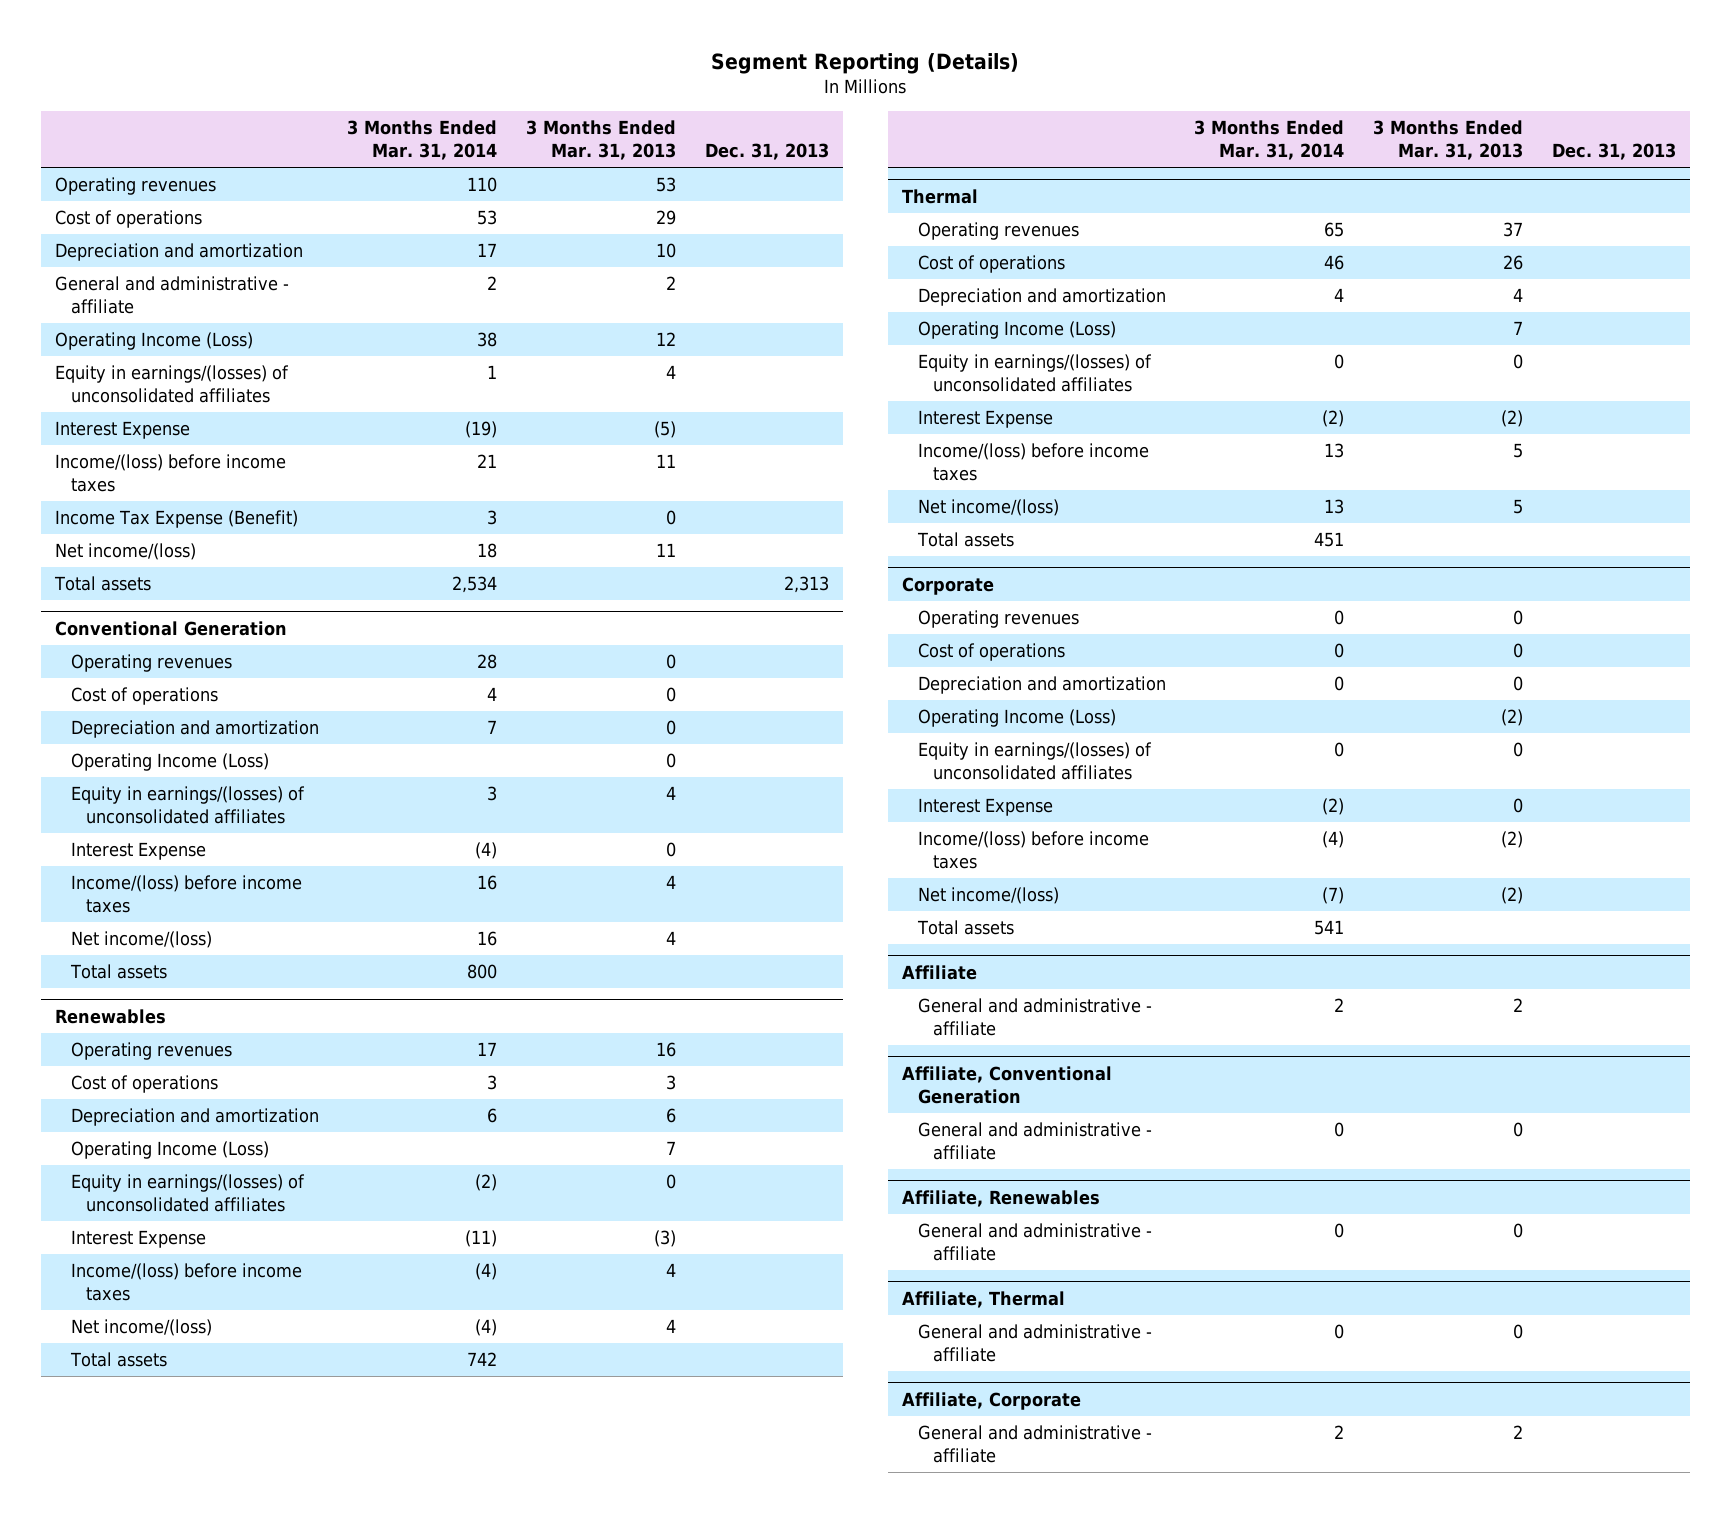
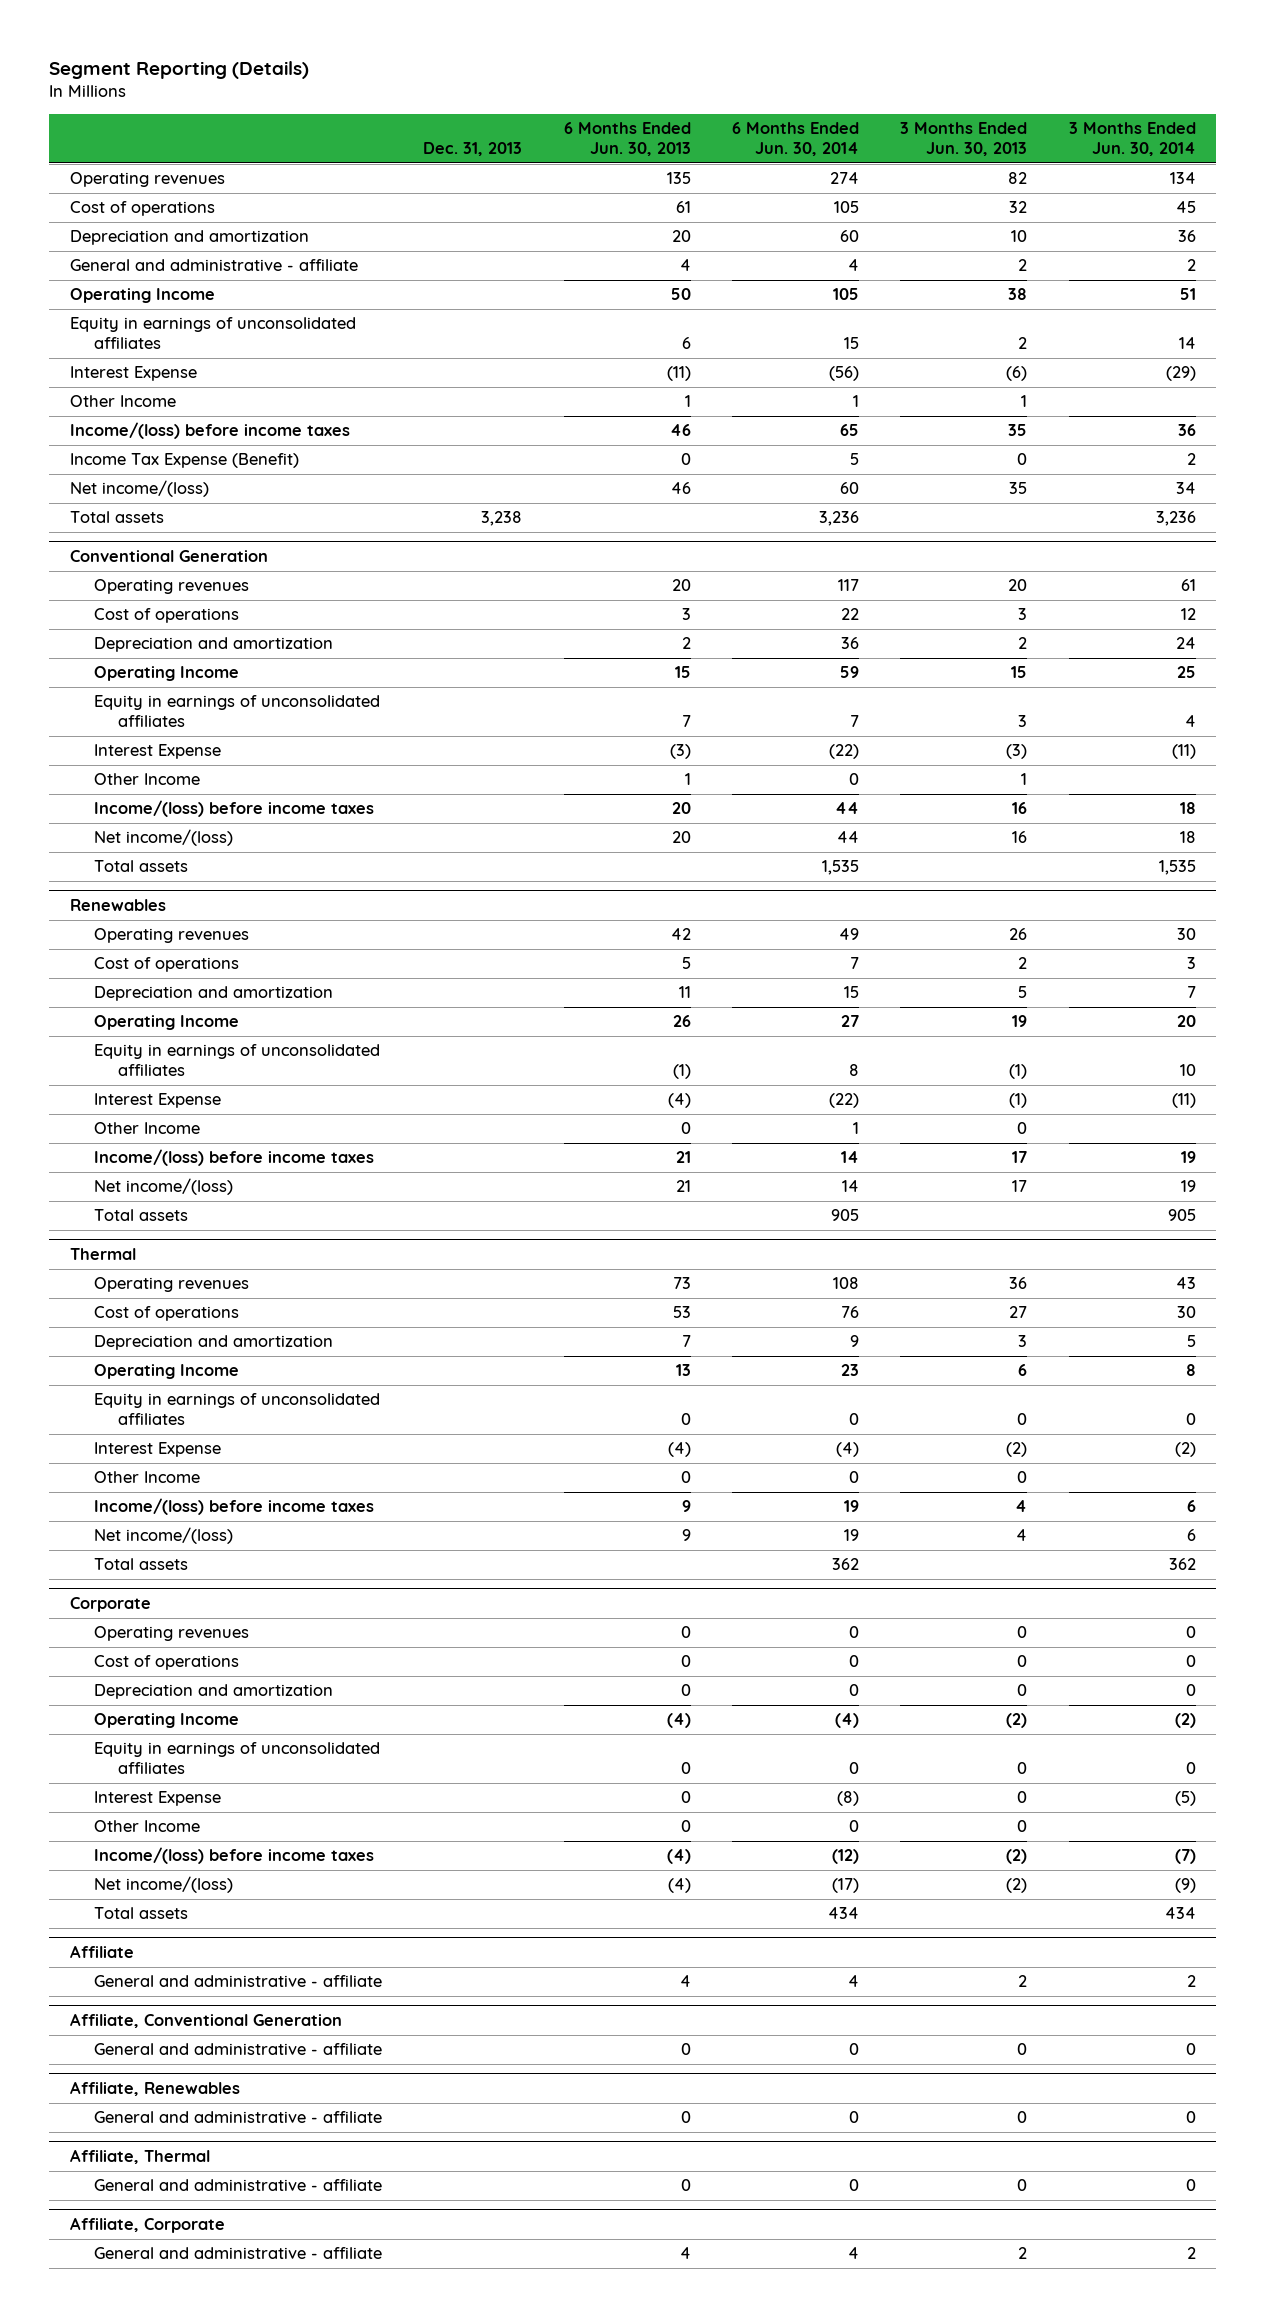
[347,120,498,161] 3 Months Ended Mar. 31, 2014 -> none
[526,120,677,161] 3 Months Ended Mar. 31, 2013 -> none
none -> [563,122,691,157] 6 Months Ended Jun. 30, 2013
none -> [731,122,859,157] 6 Months Ended Jun. 30, 2014
none -> [900,122,1028,157] 3 Months Ended Jun. 30, 2013
none -> [1068,122,1196,157] 3 Months Ended Jun. 30, 2014
[55,331,254,350] Operating Income (Loss) -> [69,288,215,304] Operating Income
[55,364,290,404] Equity in earnings/(losses) of unconsolidated affiliates -> [69,317,356,350] Equity in earnings of unconsolidated affiliates
none -> [69,395,176,408] Other Income
[783,575,829,593] 2,313 -> [481,511,523,527] 3,238
[70,752,269,771] Operating Income (Loss) -> [93,666,239,682] Operating Income
[70,785,305,825] Equity in earnings/(losses) of unconsolidated affiliates -> [93,695,380,728] Equity in earnings of unconsolidated affiliates
none -> [93,773,200,786] Other Income
[70,1140,269,1159] Operating Income (Loss) -> [93,1015,239,1031] Operating Income
[70,1173,305,1213] Equity in earnings/(losses) of unconsolidated affiliates -> [93,1044,380,1077] Equity in earnings of unconsolidated affiliates
none -> [93,1122,200,1135] Other Income
[917,320,1116,339] Operating Income (Loss) -> [93,1364,239,1380] Operating Income
[917,353,1152,393] Equity in earnings/(losses) of unconsolidated affiliates -> [93,1393,380,1426] Equity in earnings of unconsolidated affiliates
none -> [93,1471,200,1484] Other Income
[917,708,1116,727] Operating Income (Loss) -> [93,1713,239,1729] Operating Income
[917,741,1152,781] Equity in earnings/(losses) of unconsolidated affiliates -> [93,1742,380,1775] Equity in earnings of unconsolidated affiliates
none -> [93,1820,200,1833] Other Income

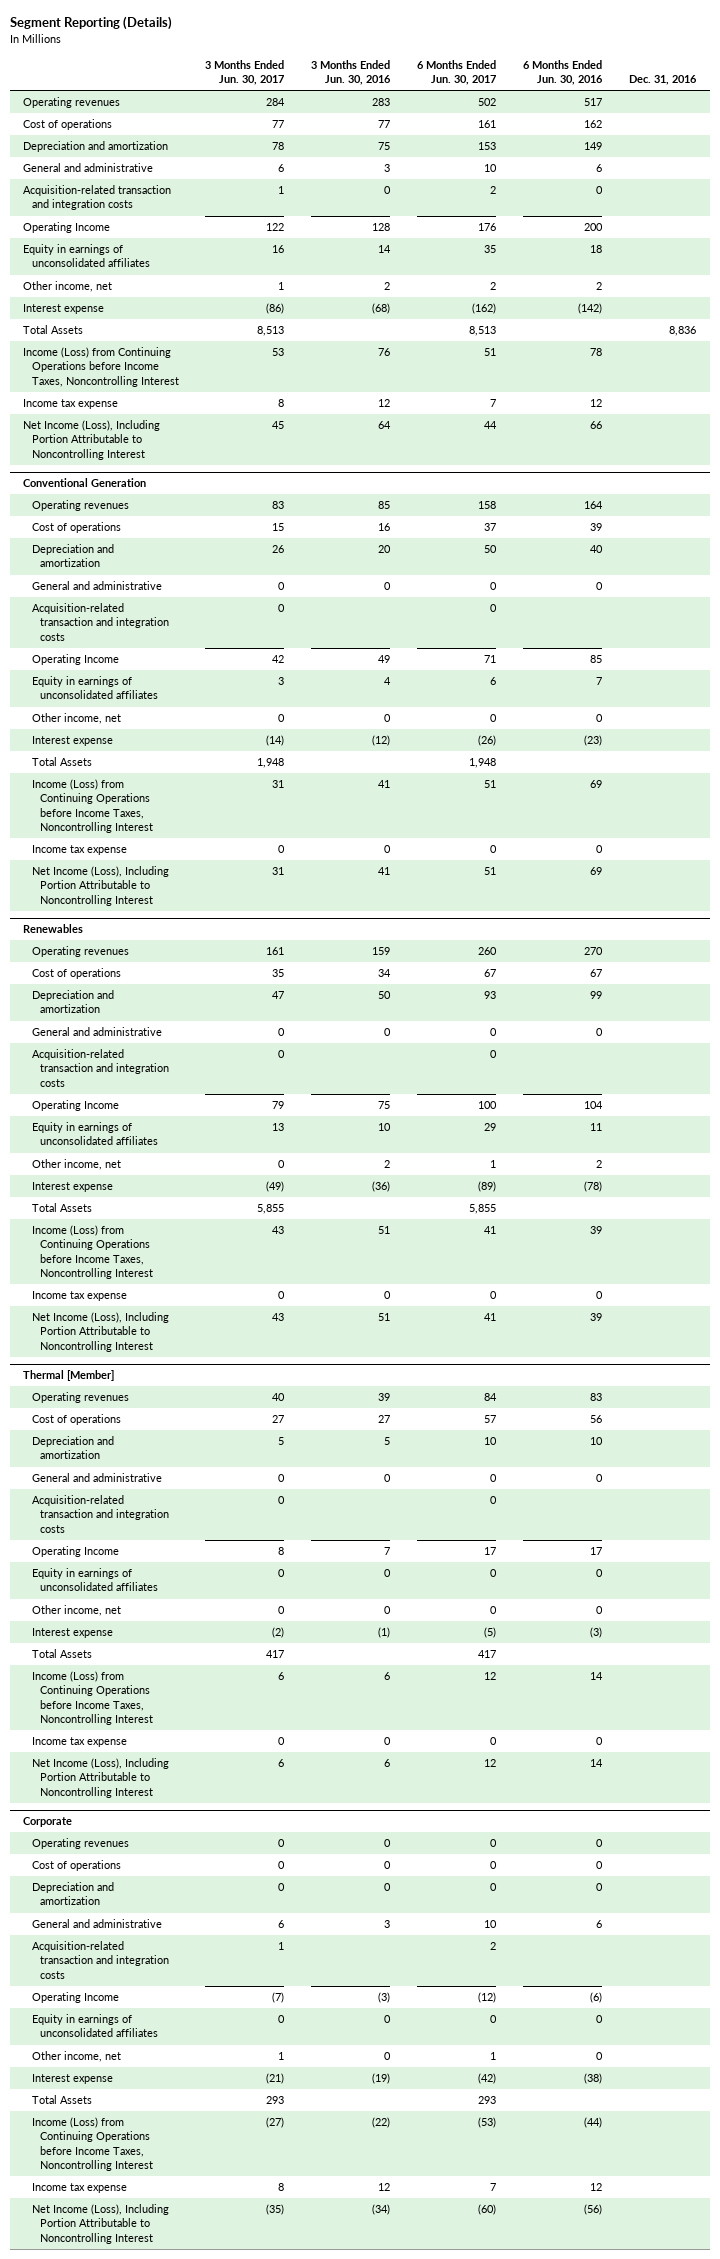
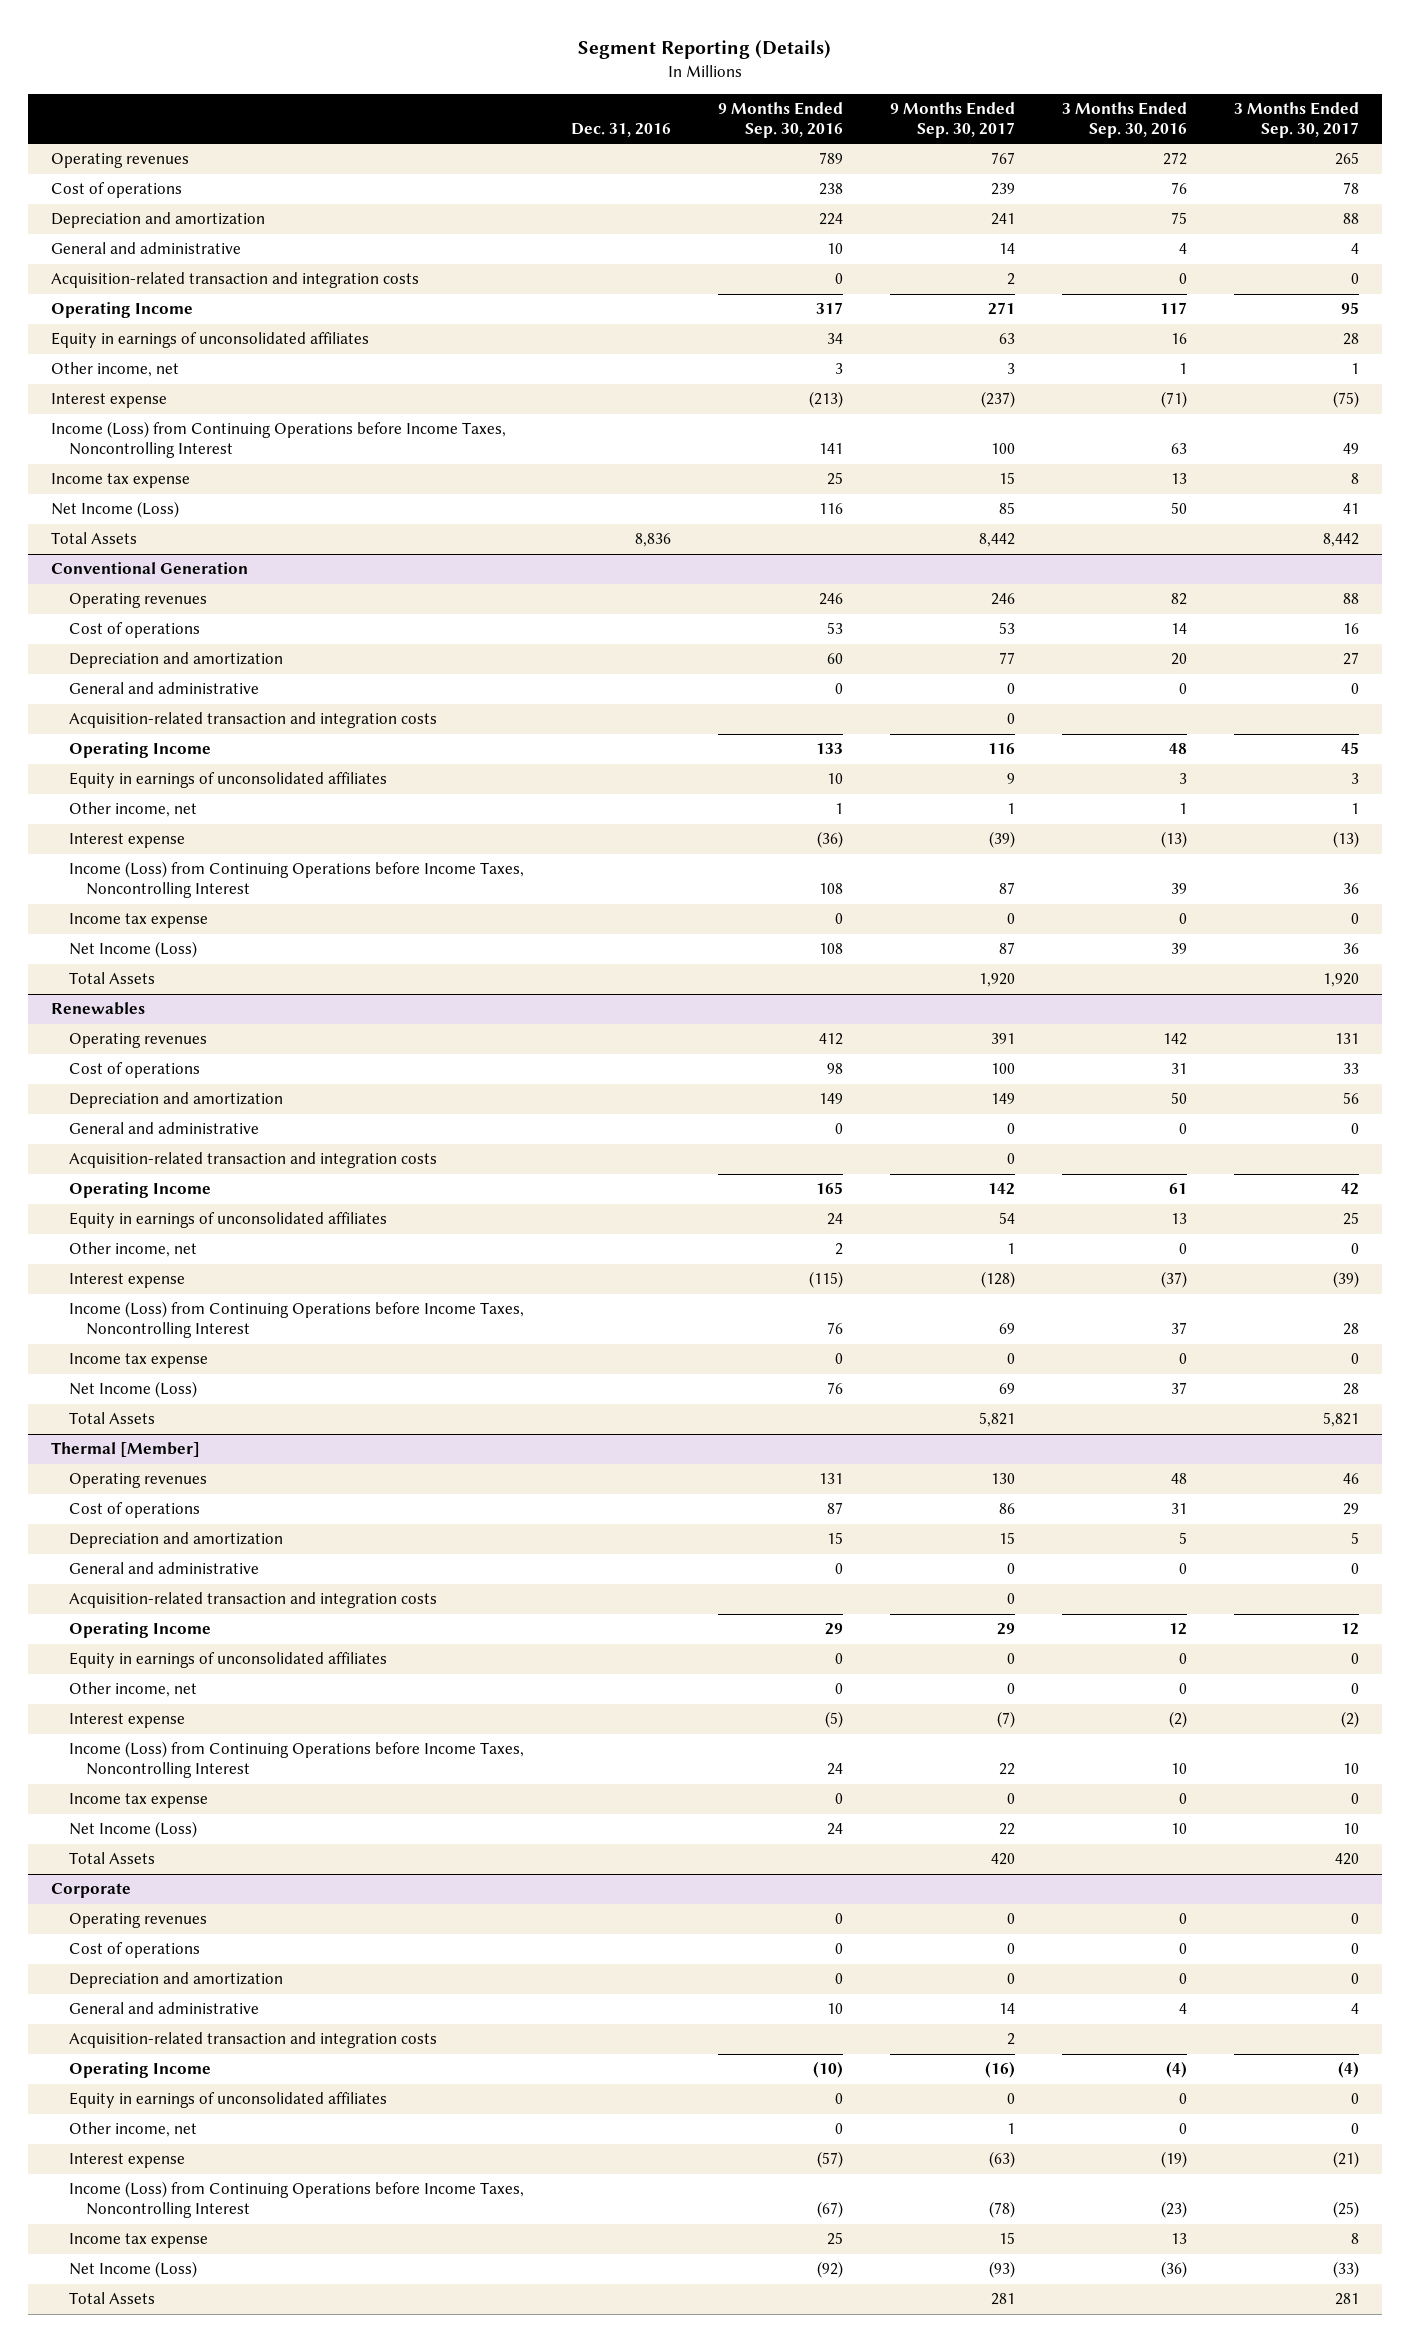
[205,60,285,86] 3 Months Ended Jun. 30, 2017 -> none
[311,60,392,86] 3 Months Ended Jun. 30, 2016 -> none
[417,60,497,86] 6 Months Ended Jun. 30, 2017 -> none
[523,60,604,86] 6 Months Ended Jun. 30, 2016 -> none
none -> [717,101,843,138] 9 Months Ended Sep. 30, 2016
none -> [889,101,1015,138] 9 Months Ended Sep. 30, 2017
none -> [1061,101,1187,138] 3 Months Ended Sep. 30, 2016
none -> [1233,101,1359,138] 3 Months Ended Sep. 30, 2017
[23,420,161,460] Net Income (Loss), Including Portion Attributable to Noncontrolling Interest -> [51,501,180,519] Net Income (Loss)
[23,325,84,335] Total Assets -> [51,532,138,545] Total Assets
[31,866,169,906] Net Income (Loss), Including Portion Attributable to Noncontrolling Interest -> [68,941,197,959] Net Income (Loss)
[31,757,92,767] Total Assets -> [68,972,155,985] Total Assets
[31,1312,169,1352] Net Income (Loss), Including Portion Attributable to Noncontrolling Interest -> [68,1381,197,1399] Net Income (Loss)
[31,1203,92,1213] Total Assets -> [68,1412,155,1425] Total Assets
[31,1758,169,1798] Net Income (Loss), Including Portion Attributable to Noncontrolling Interest -> [68,1821,197,1839] Net Income (Loss)
[31,1649,92,1659] Total Assets -> [68,1852,155,1865] Total Assets
[31,2204,169,2244] Net Income (Loss), Including Portion Attributable to Noncontrolling Interest -> [68,2261,197,2279] Net Income (Loss)
[31,2095,92,2105] Total Assets -> [68,2292,155,2305] Total Assets

